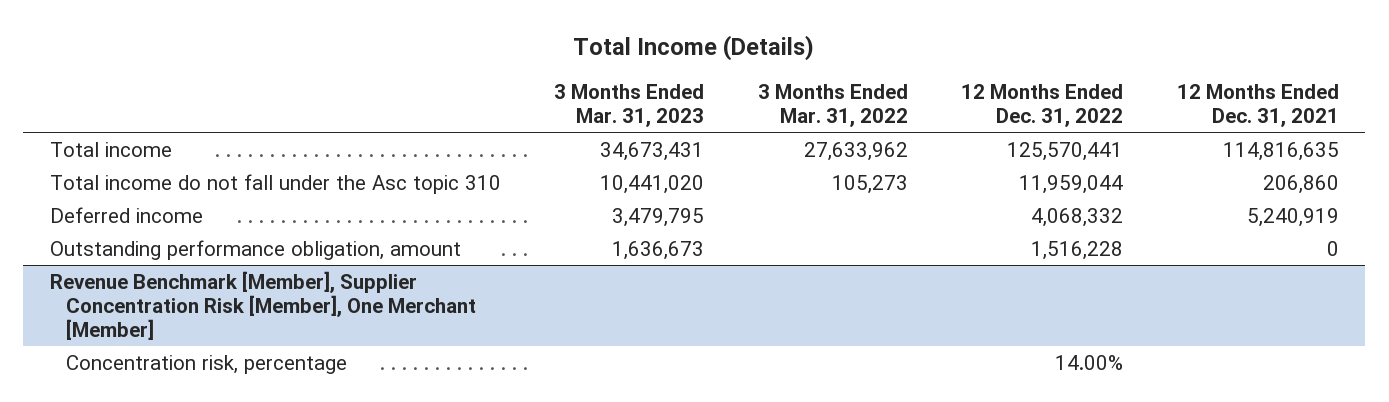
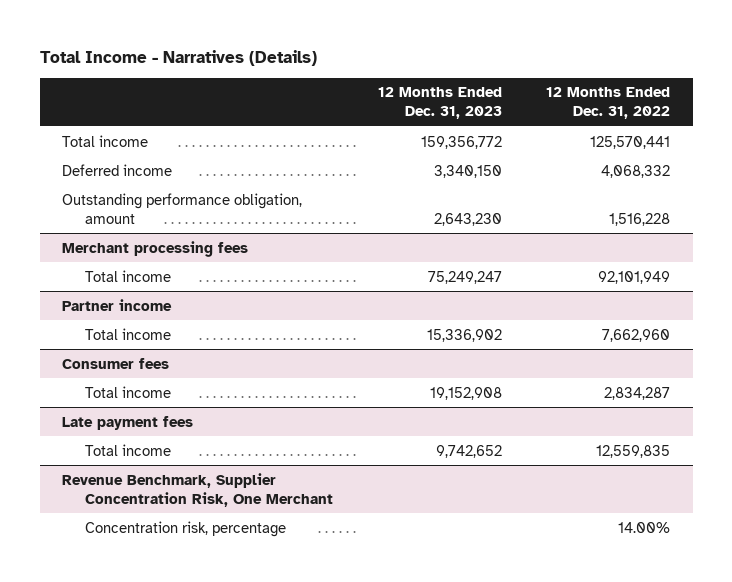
[573,35,815,62] Total Income (Details) -> [39,49,317,66] Total Income - Narratives (Details)
[554,83,705,128] 3 Months Ended Mar. 31, 2023 -> none
[757,83,908,128] 3 Months Ended Mar. 31, 2022 -> none
[1176,83,1339,128] 12 Months Ended Dec. 31, 2021 -> none
none -> [377,87,502,120] 12 Months Ended Dec. 31, 2023
[50,173,502,194] Total income do not fall under the Asc topic 310 -> none
none -> [61,240,248,257] Merchant processing fees
none -> [85,269,172,282] Total income
none -> [61,298,172,311] Partner income
none -> [85,327,172,340] Total income
none -> [61,357,169,369] Consumer fees
none -> [85,385,172,398] Total income
none -> [61,415,193,430] Late payment fees
none -> [85,443,172,456] Total income
[50,270,476,340] Revenue Benchmark [Member], Supplier Concentration Risk [Member], One Merchant [Member] -> [61,472,334,507] Revenue Benchmark, Supplier Concentration Risk, One Merchant

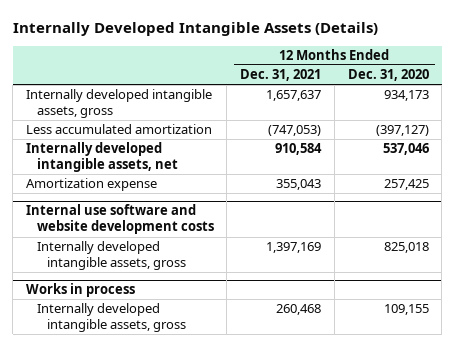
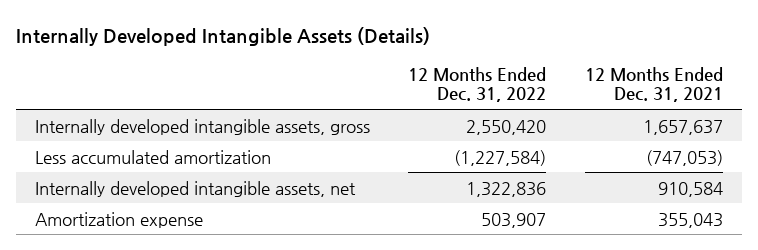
[347,69,429,82] Dec. 31, 2020 -> none
none -> [408,66,547,103] 12 Months Ended Dec. 31, 2022
[25,204,214,235] Internal use software and website development costs -> none
[36,241,187,271] Internally developed intangible assets, gross -> none
[25,283,135,298] Works in process -> none
[36,303,187,333] Internally developed intangible assets, gross -> none

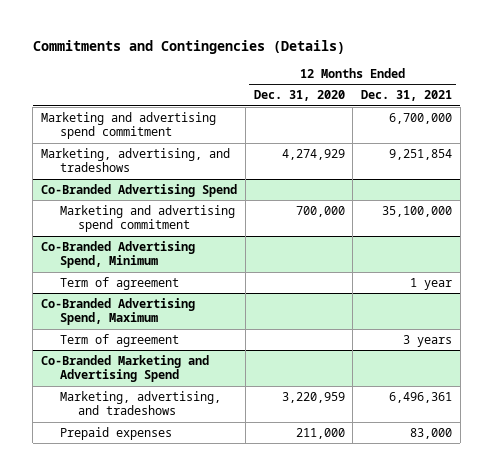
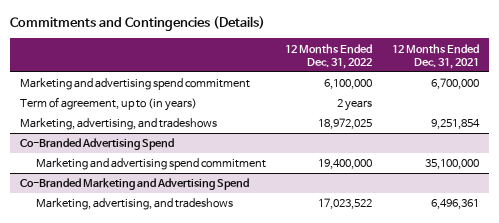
[253,90,345,102] Dec. 31, 2020 -> none
none -> [285,43,373,69] 12 Months Ended Dec. 31, 2022
none -> [19,97,197,112] Term of agreement, up to (in years)
[41,240,196,269] Co-Branded Advertising Spend, Minimum -> none
[59,276,179,290] Term of agreement -> none
[41,297,196,326] Co-Branded Advertising Spend, Maximum -> none
[59,333,179,347] Term of agreement -> none
[59,426,172,440] Prepaid expenses -> none

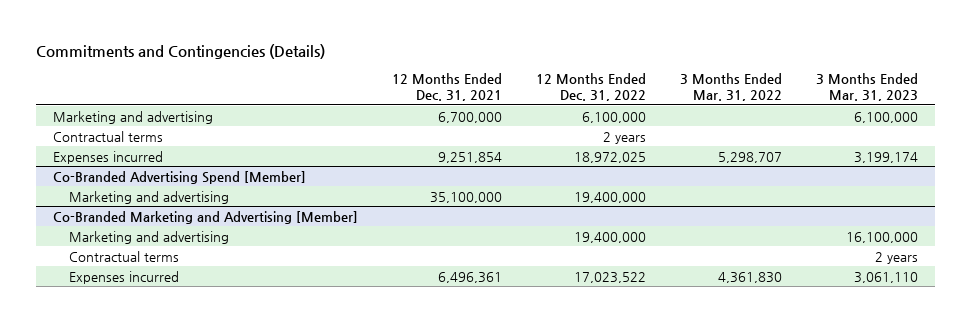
none -> [679,73,782,102] 3 Months Ended Mar. 31, 2022
none -> [815,73,918,102] 3 Months Ended Mar. 31, 2023
[19,78,250,91] Marketing and advertising spend commitment -> [53,110,214,124] Marketing and advertising
[19,97,197,112] Term of agreement, up to (in years) -> [53,130,164,142] Contractual terms
[19,118,217,131] Marketing, advertising, and tradeshows -> [53,150,164,164] Expenses incurred
[19,138,174,151] Co-Branded Advertising Spend -> [53,170,307,184] Co-Branded Advertising Spend [Member]
[35,158,266,171] Marketing and advertising spend commitment -> [68,190,229,204] Marketing and advertising
[19,178,249,191] Co-Branded Marketing and Advertising Spend -> [53,210,359,224] Co-Branded Marketing and Advertising [Member]
none -> [68,230,229,244] Marketing and advertising
none -> [68,250,179,262] Contractual terms
[35,198,233,211] Marketing, advertising, and tradeshows -> [68,270,179,284] Expenses incurred

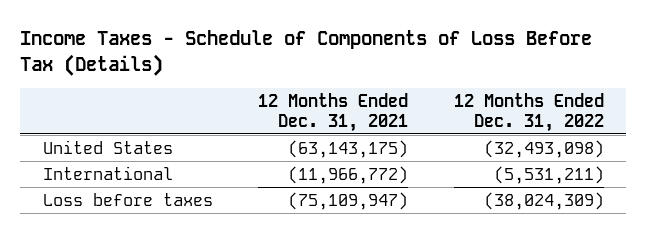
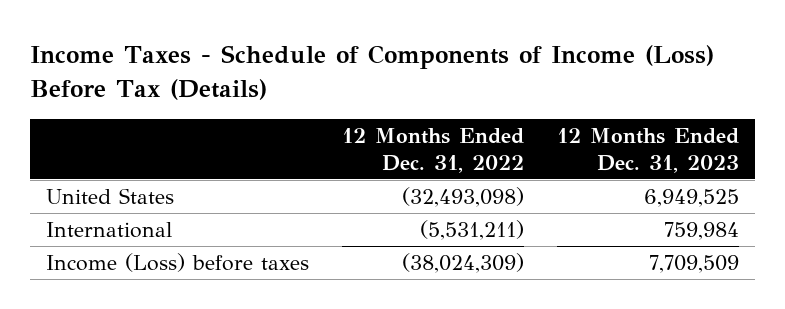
[19,30,592,77] Income Taxes - Schedule of Components of Loss Before Tax (Details) -> [29,45,714,101] Income Taxes - Schedule of Components of Income (Loss) Before Tax (Details)
[258,92,409,132] 12 Months Ended Dec. 31, 2021 -> none
none -> [556,128,739,173] 12 Months Ended Dec. 31, 2023
[42,192,213,206] Loss before taxes -> [46,253,310,273] Income (Loss) before taxes

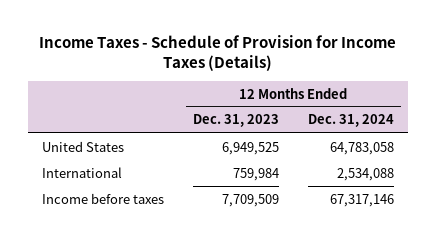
[29,45,714,101] Income Taxes - Schedule of Components of Income (Loss) Before Tax (Details) -> [38,34,396,72] Income Taxes - Schedule of Provision for Income Taxes (Details)
[341,128,524,173] 12 Months Ended Dec. 31, 2022 -> none
none -> [307,114,394,128] Dec. 31, 2024
[46,253,310,273] Income (Loss) before taxes -> [41,192,164,204] Income before taxes

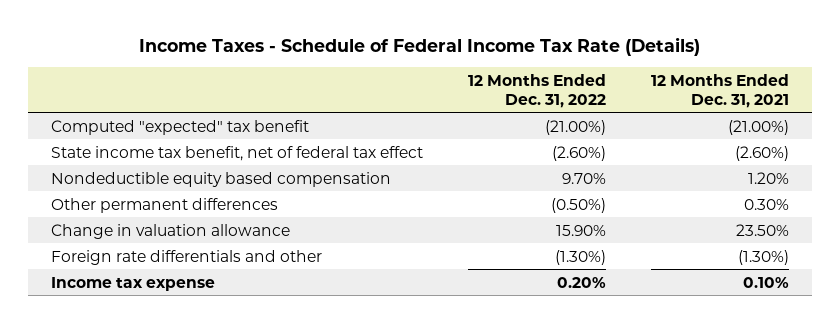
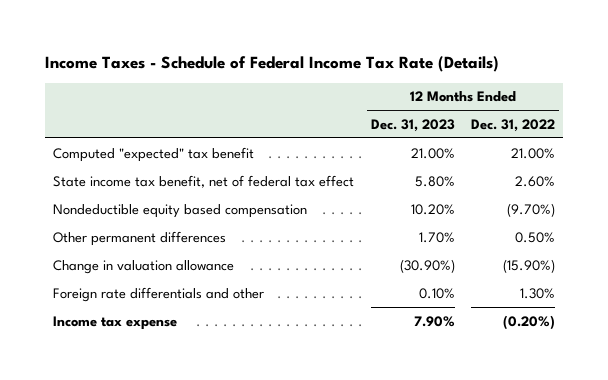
[651,73,790,108] 12 Months Ended Dec. 31, 2021 -> none
none -> [370,118,455,132] Dec. 31, 2023
[544,119,606,135] (21.00%) -> [510,147,555,159] 21.00%
[551,145,606,161] (2.60%) -> [514,175,555,187] 2.60%
[561,172,606,184] 9.70% -> [506,202,555,217] (9.70%)
[550,197,606,213] (0.50%) -> [514,231,555,243] 0.50%
[555,224,606,236] 15.90% -> [502,258,555,273] (15.90%)
[554,249,606,265] (1.30%) -> [519,287,555,299] 1.30%
[556,276,606,288] 0.20% -> [502,314,555,330] (0.20%)

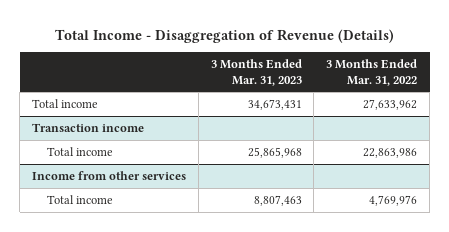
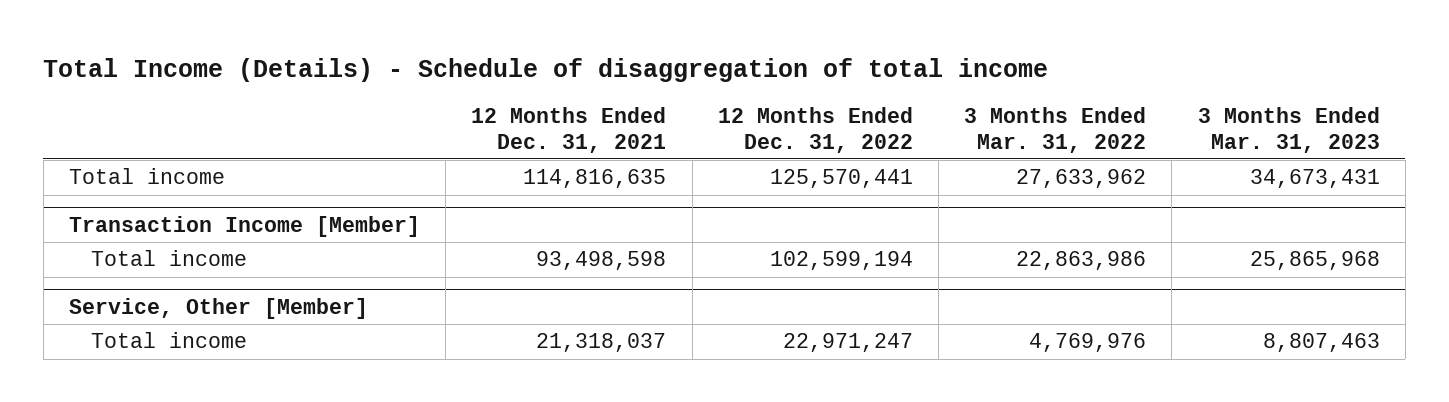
[54,28,394,43] Total Income - Disaggregation of Revenue (Details) -> [43,58,1049,83] Total Income (Details) - Schedule of disaggregation of total income
none -> [471,107,667,153] 12 Months Ended Dec. 31, 2021
none -> [717,107,913,153] 12 Months Ended Dec. 31, 2022
[32,122,145,132] Transaction income -> [69,216,421,238] Transaction Income [Member]
[32,170,187,180] Income from other services -> [69,298,369,320] Service, Other [Member]

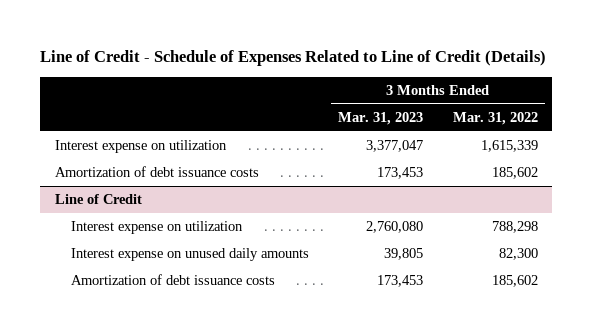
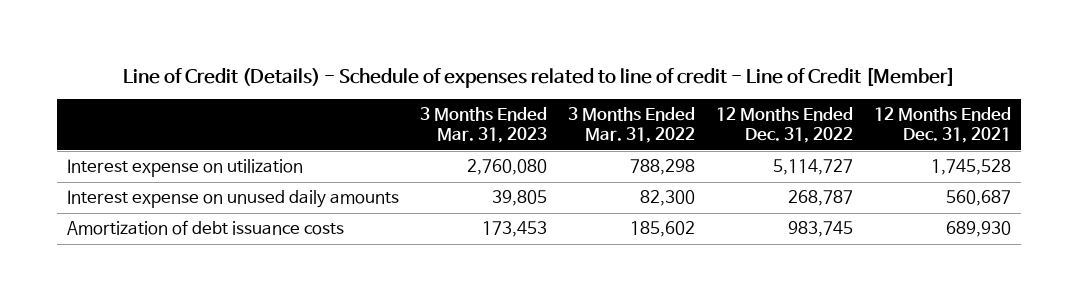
[40,50,547,67] Line of Credit - Schedule of Expenses Related to Line of Credit (Details) -> [122,66,955,88] Line of Credit (Details) - Schedule of expenses related to line of credit - Line of Credit [Member]
none -> [715,107,853,144] 12 Months Ended Dec. 31, 2022
none -> [873,107,1011,144] 12 Months Ended Dec. 31, 2021
[54,140,227,154] Interest expense on utilization -> none
[54,166,259,178] Amortization of debt issuance costs -> none
[54,194,142,205] Line of Credit -> none

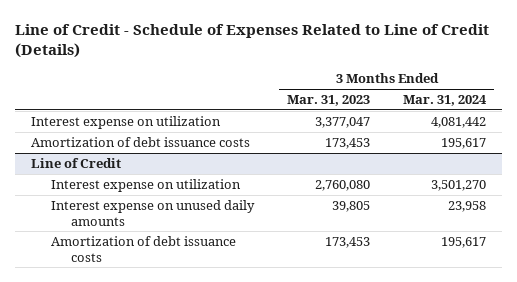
[122,66,955,88] Line of Credit (Details) - Schedule of expenses related to line of credit - Line of Credit [Member] -> [14,23,489,59] Line of Credit - Schedule of Expenses Related to Line of Credit (Details)
[567,107,695,144] 3 Months Ended Mar. 31, 2022 -> none
[715,107,853,144] 12 Months Ended Dec. 31, 2022 -> none
[873,107,1011,144] 12 Months Ended Dec. 31, 2021 -> none
none -> [403,95,488,107] Mar. 31, 2024
none -> [31,116,222,130] Interest expense on utilization
none -> [31,137,251,148] Amortization of debt issuance costs
none -> [31,158,122,169] Line of Credit

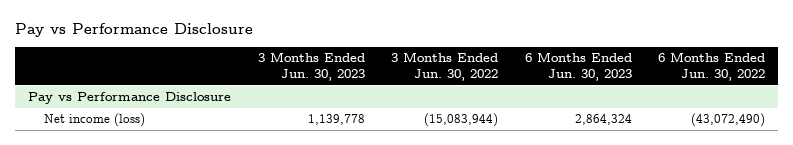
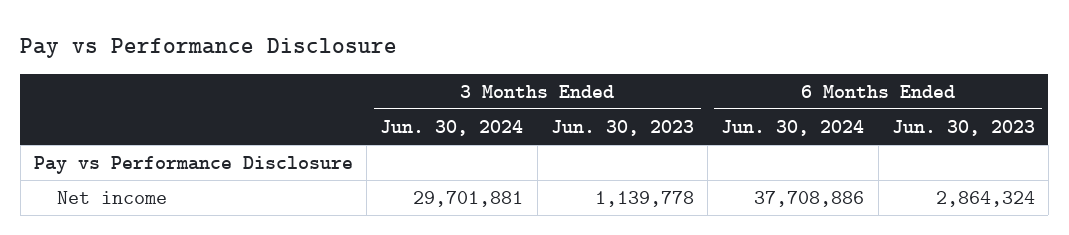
[391,52,499,82] 3 Months Ended Jun. 30, 2022 -> none
[658,52,766,82] 6 Months Ended Jun. 30, 2022 -> none
none -> [380,119,524,136] Jun. 30, 2024
none -> [721,119,865,136] Jun. 30, 2024
[44,113,146,128] Net income (loss) -> [57,190,168,204] Net income

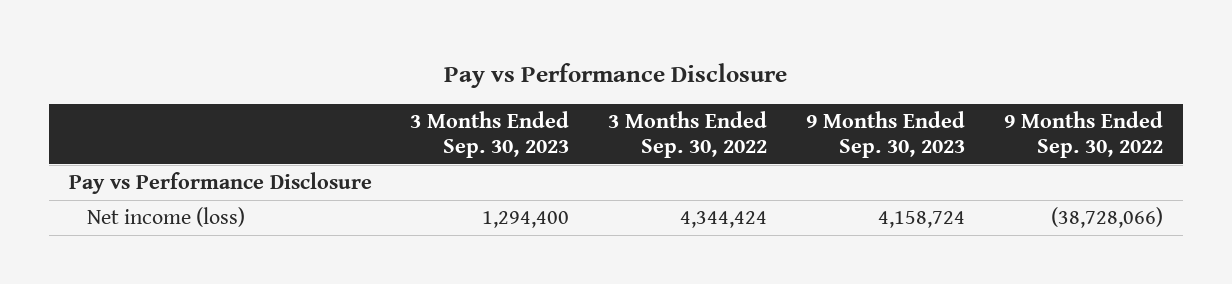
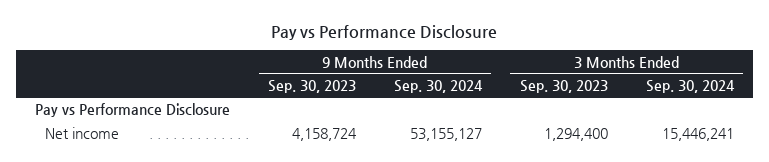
[608,110,768,158] 3 Months Ended Sep. 30, 2022 -> none
[1004,110,1164,158] 9 Months Ended Sep. 30, 2022 -> none
none -> [393,80,483,94] Sep. 30, 2024
none -> [645,80,735,94] Sep. 30, 2024
[86,207,245,228] Net income (loss) -> [44,127,119,140] Net income

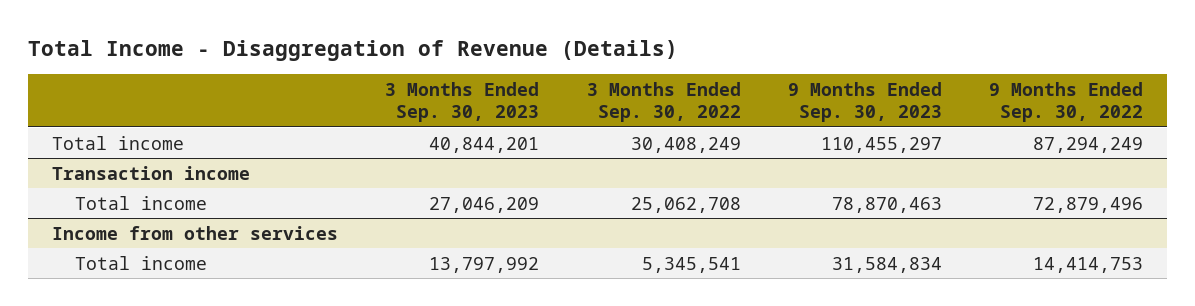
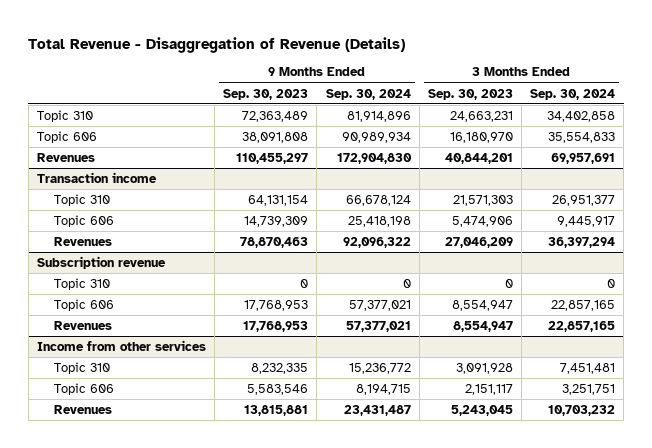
[28,40,679,62] Total Income - Disaggregation of Revenue (Details) -> [28,36,406,53] Total Revenue - Disaggregation of Revenue (Details)
[586,82,741,123] 3 Months Ended Sep. 30, 2022 -> none
[989,82,1144,123] 9 Months Ended Sep. 30, 2022 -> none
none -> [325,88,411,100] Sep. 30, 2024
none -> [530,88,616,100] Sep. 30, 2024
none -> [37,109,94,122] Topic 310
none -> [37,130,98,143] Topic 606
[51,135,184,150] Total income -> [37,152,96,162] Revenues
none -> [54,193,111,206] Topic 310
none -> [54,214,115,227] Topic 606
[75,195,208,210] Total income -> [54,236,113,246] Revenues
none -> [37,255,167,269] Subscription revenue
none -> [54,277,111,290] Topic 310
none -> [54,298,115,311] Topic 606
none -> [54,320,113,330] Revenues
[75,255,208,270] Total income -> none
none -> [54,361,111,374] Topic 310
none -> [54,382,115,395] Topic 606
none -> [54,404,113,414] Revenues

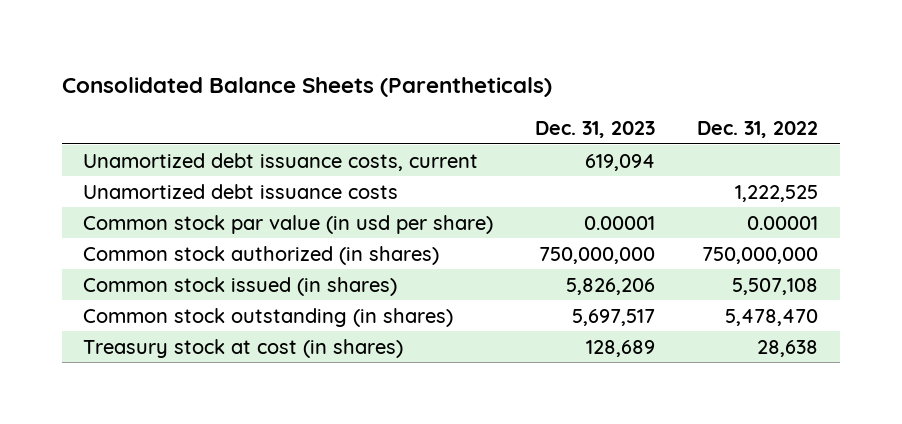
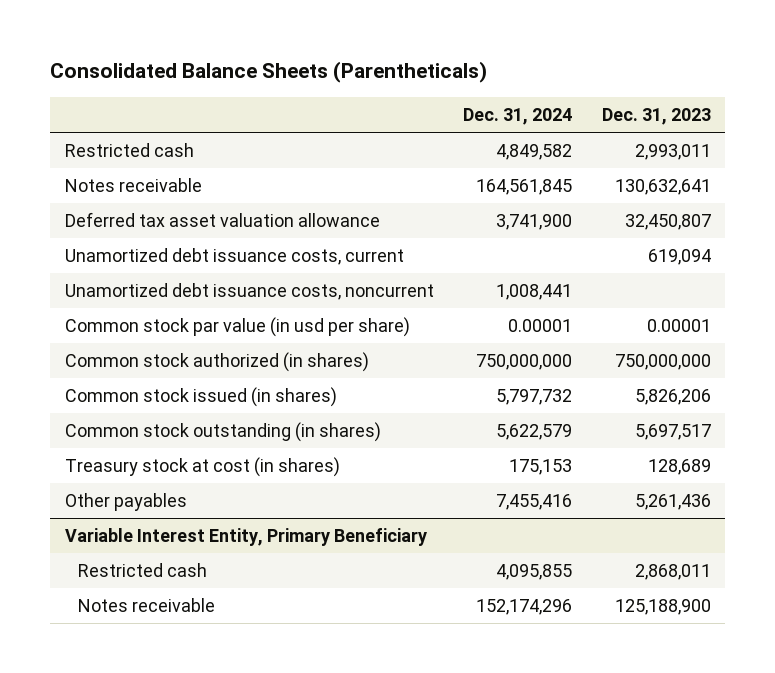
[697,121,819,139] Dec. 31, 2022 -> none
none -> [463,107,573,125] Dec. 31, 2024
none -> [64,143,194,158] Restricted cash
none -> [64,178,202,193] Notes receivable
none -> [64,212,380,228] Deferred tax asset valuation allowance
[83,183,399,199] Unamortized debt issuance costs -> [64,283,434,301] Unamortized debt issuance costs, noncurrent
none -> [64,493,187,512] Other payables
none -> [64,528,427,547] Variable Interest Entity, Primary Beneficiary
none -> [77,563,207,578] Restricted cash
none -> [77,598,215,613] Notes receivable

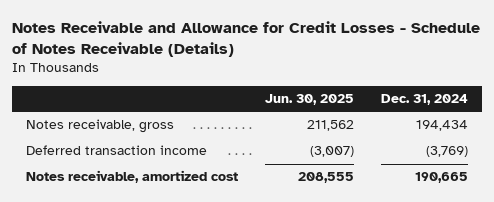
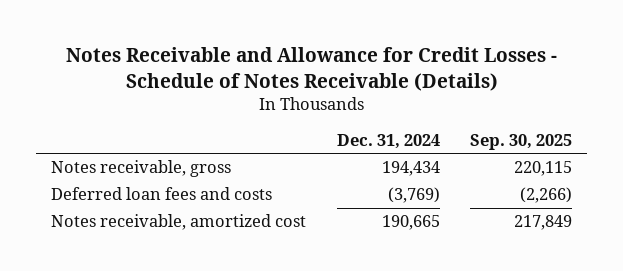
[265,94,355,106] Jun. 30, 2025 -> none
none -> [470,134,573,151] Sep. 30, 2025
[25,145,207,156] Deferred transaction income -> [51,187,273,201] Deferred loan fees and costs

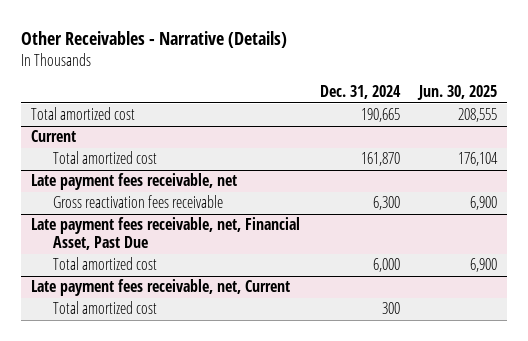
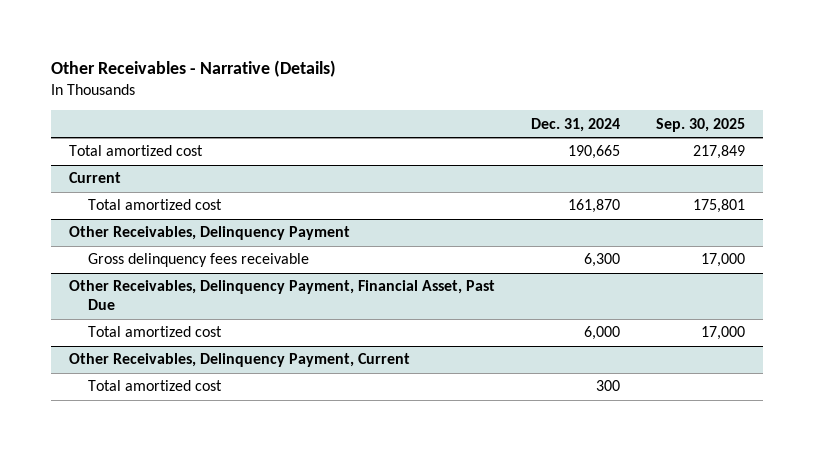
[417,85,498,101] Jun. 30, 2025 -> none
none -> [655,117,745,132] Sep. 30, 2025
[31,217,301,251] Late payment fees receivable, net, Financial Asset, Past Due -> none
[31,173,238,191] Late payment fees receivable, net -> [68,226,350,241] Other Receivables, Delinquency Payment
[53,195,224,209] Gross reactivation fees receivable -> [88,253,310,268] Gross delinquency fees receivable
none -> [68,280,495,311] Other Receivables, Delinquency Payment, Financial Asset, Past Due
[31,279,291,297] Late payment fees receivable, net, Current -> none
none -> [68,353,410,368] Other Receivables, Delinquency Payment, Current

